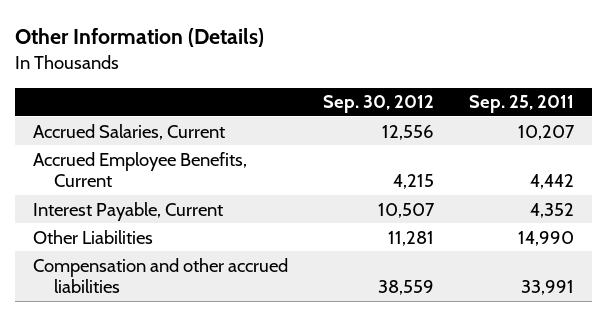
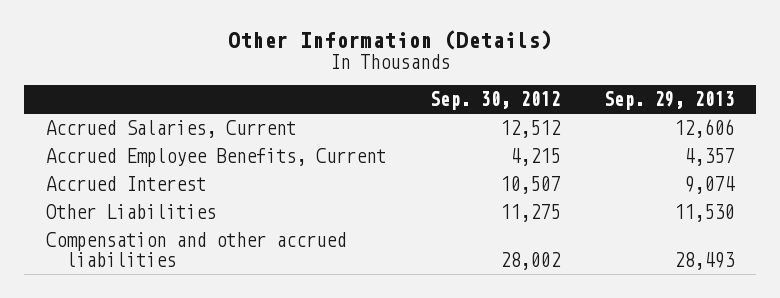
[469,95,575,114] Sep. 25, 2011 -> none
none -> [603,91,734,111] Sep. 29, 2013
[382,124,435,140] 12,556 -> [499,120,561,139] 12,512
[32,201,223,221] Interest Payable, Current -> [45,176,206,192] Accrued Interest
[388,230,435,246] 11,281 -> [499,204,560,223] 11,275
[378,280,435,296] 38,559 -> [499,252,561,271] 28,002

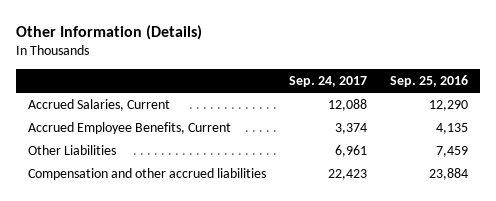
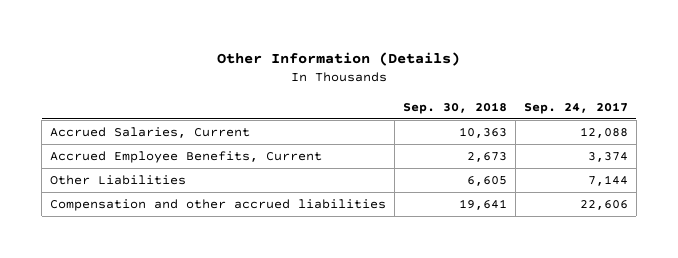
[390,75,469,88] Sep. 25, 2016 -> none
none -> [403,101,508,114] Sep. 30, 2018
[334,145,367,158] 6,961 -> [587,175,628,187] 7,144
[327,169,367,181] 22,423 -> [579,200,628,211] 22,606

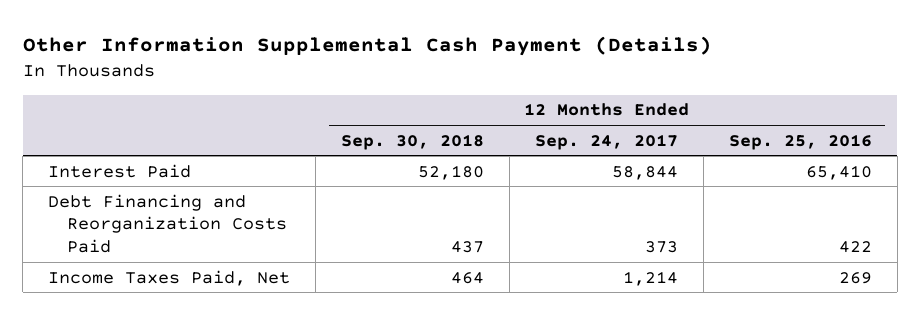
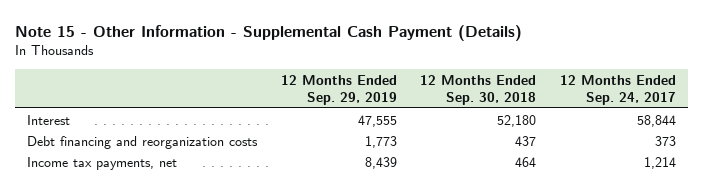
[22,36,712,57] Other Information Supplemental Cash Payment (Details) -> [15,24,523,41] Note 15 - Other Information - Supplemental Cash Payment (Details)
[728,133,872,150] Sep. 25, 2016 -> none
none -> [280,74,397,106] 12 Months Ended Sep. 29, 2019
[48,163,192,178] Interest Paid -> [27,114,71,125] Interest
[48,193,287,254] Debt Financing and Reorganization Costs Paid -> [27,135,259,149] Debt financing and reorganization costs
[48,269,291,286] Income Taxes Paid, Net -> [27,156,178,170] Income tax payments, net

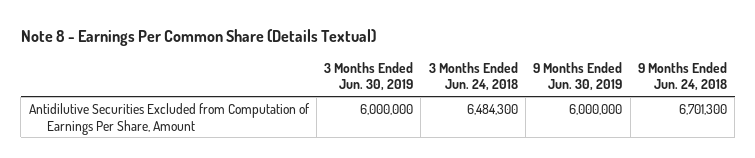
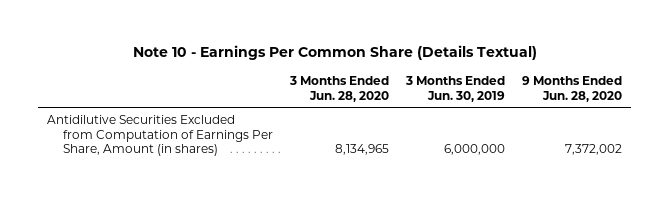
[20,29,376,47] Note 8 - Earnings Per Common Share (Details Textual) -> [132,45,537,61] Note 10 - Earnings Per Common Share (Details Textual)
[428,61,518,92] 3 Months Ended Jun. 24, 2018 -> none
[533,61,623,92] 9 Months Ended Jun. 30, 2019 -> none
[637,61,727,92] 9 Months Ended Jun. 24, 2018 -> none
none -> [288,76,389,103] 3 Months Ended Jun. 28, 2020
none -> [522,76,623,103] 9 Months Ended Jun. 28, 2020
[28,102,310,135] Antidilutive Securities Excluded from Computation of Earnings Per Share, Amount -> [47,114,273,157] Antidilutive Securities Excluded from Computation of Earnings Per Share, Amount (in shares)

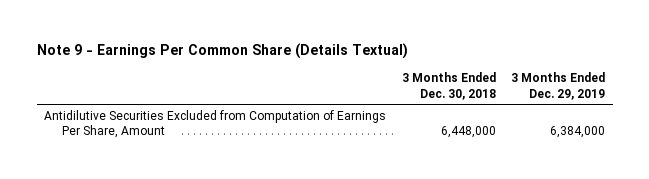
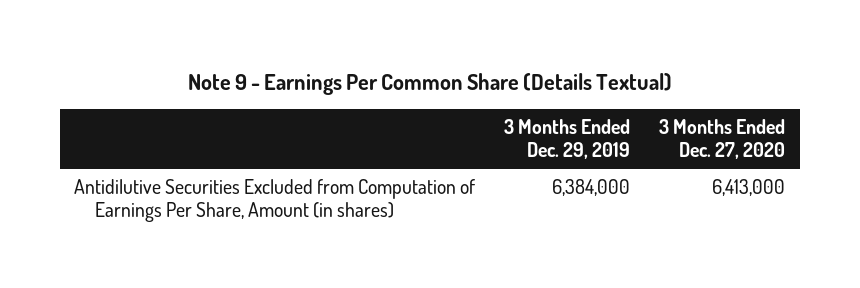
[401,72,496,100] 3 Months Ended Dec. 30, 2018 -> none
none -> [659,118,786,160] 3 Months Ended Dec. 27, 2020
[44,110,387,139] Antidilutive Securities Excluded from Computation of Earnings Per Share, Amount -> [74,178,476,223] Antidilutive Securities Excluded from Computation of Earnings Per Share, Amount (in shares)

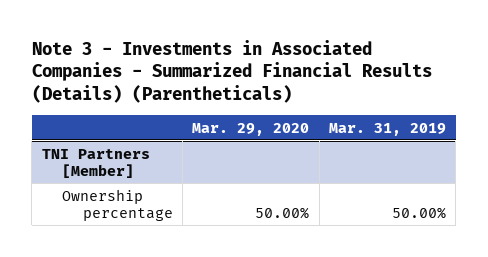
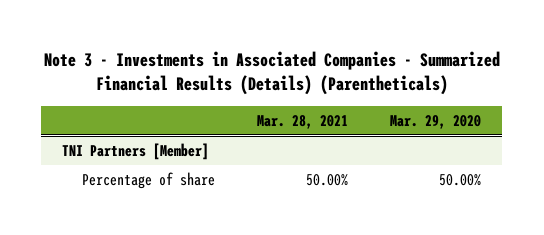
[329,122,447,136] Mar. 31, 2019 -> none
none -> [257,114,349,129] Mar. 28, 2021
[62,188,173,221] Ownership percentage -> [82,171,216,189] Percentage of share

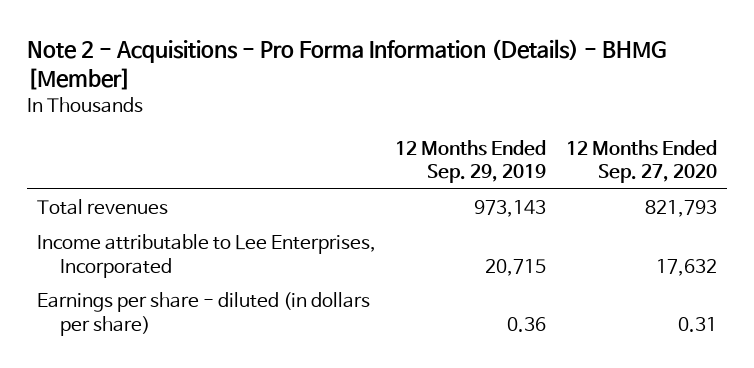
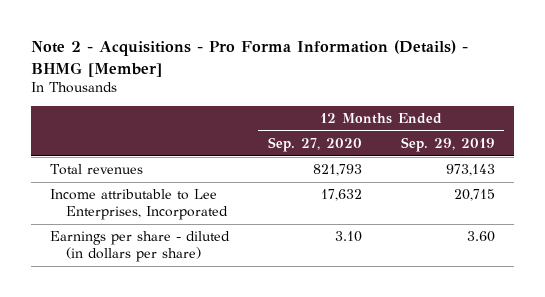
[507,316,547,332] 0.36 -> [466,231,495,243] 3.60
[677,316,717,332] 0.31 -> [334,231,362,243] 3.10

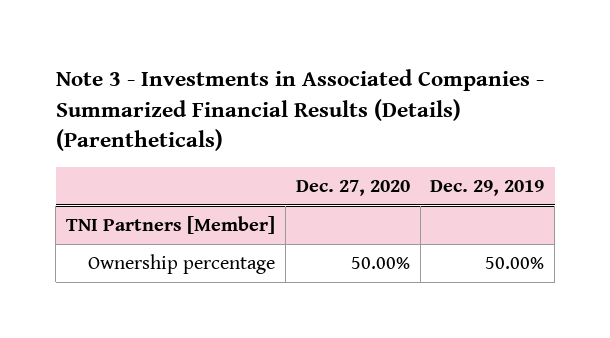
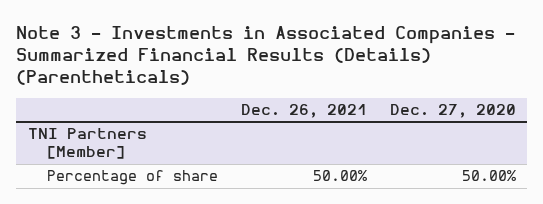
[430,180,545,197] Dec. 29, 2019 -> none
none -> [240,103,367,118] Dec. 26, 2021
[88,253,276,274] Ownership percentage -> [47,170,219,186] Percentage of share

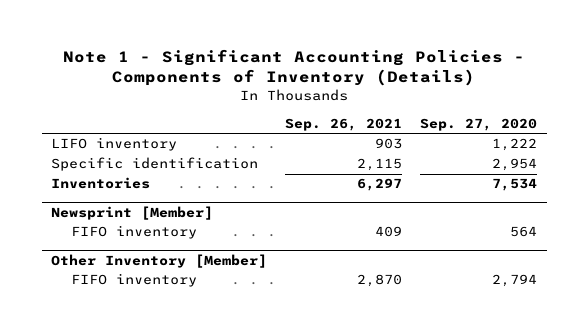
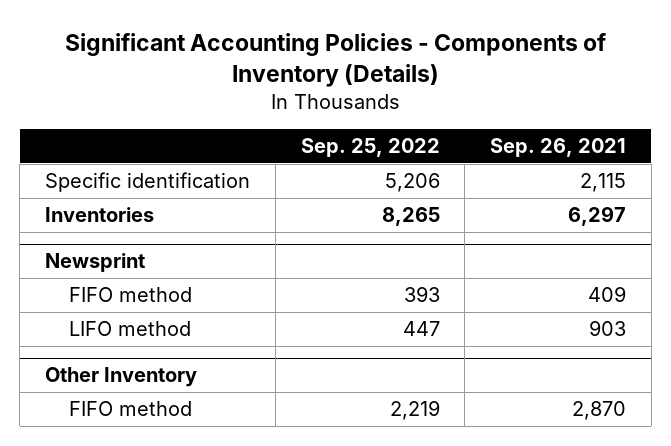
[63,49,526,87] Note 1 - Significant Accounting Policies - Components of Inventory (Details) -> [64,33,606,88] Significant Accounting Policies - Components of Inventory (Details)
[420,117,538,131] Sep. 27, 2020 -> none
none -> [300,138,440,158] Sep. 25, 2022
[50,137,177,152] LIFO inventory -> none
[50,205,213,220] Newsprint [Member] -> [45,253,146,273] Newsprint
[70,225,197,240] FIFO inventory -> [69,287,193,303] FIFO method
none -> [69,321,192,337] LIFO method
[50,253,267,268] Other Inventory [Member] -> [45,367,198,388] Other Inventory
[70,273,197,288] FIFO inventory -> [69,401,193,417] FIFO method

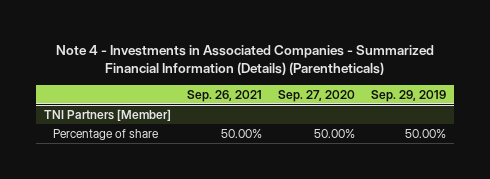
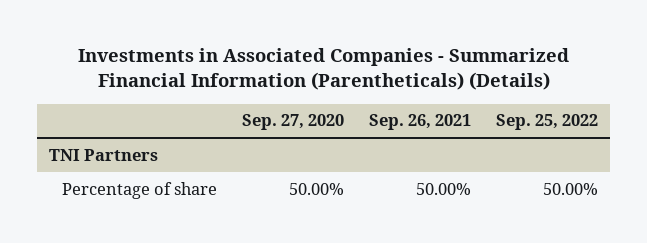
[56,44,435,76] Note 4 - Investments in Associated Companies - Summarized Financial Information (Details) (Parentheticals) -> [77,48,569,91] Investments in Associated Companies - Summarized Financial Information (Parentheticals) (Details)
[371,89,447,102] Sep. 29, 2019 -> none
none -> [495,114,598,131] Sep. 25, 2022
[44,108,172,121] TNI Partners [Member] -> [49,148,159,161] TNI Partners

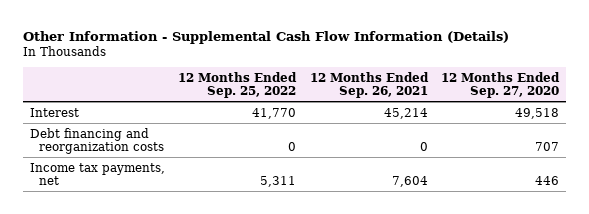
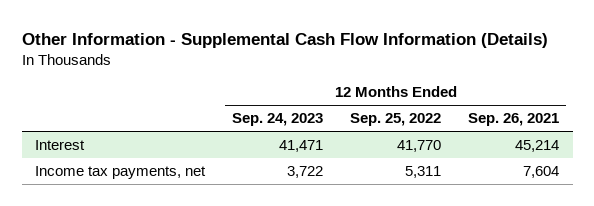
[441,71,561,98] 12 Months Ended Sep. 27, 2020 -> none
none -> [232,113,324,127] Sep. 24, 2023
[29,127,164,154] Debt financing and reorganization costs -> none

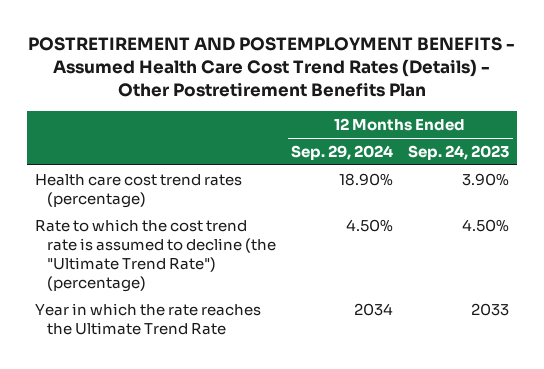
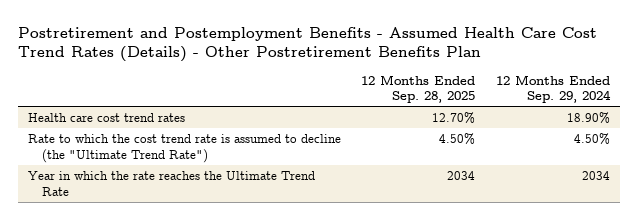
[27,37,515,98] POSTRETIREMENT AND POSTEMPLOYMENT BENEFITS - Assumed Health Care Cost Trend Rates (Details) - Other Postretirement Benefits Plan -> [18,26,598,63] Postretirement and Postemployment Benefits - Assumed Health Care Cost Trend Rates (Details) - Other Postretirement Benefits Plan
[408,144,510,160] Sep. 24, 2023 -> none
none -> [361,74,476,104] 12 Months Ended Sep. 28, 2025
[34,173,242,208] Health care cost trend rates (percentage) -> [28,112,186,122] Health care cost trend rates
[34,218,277,293] Rate to which the cost trend rate is assumed to decline (the "Ultimate Trend Rate") (percentage) -> [28,133,342,163] Rate to which the cost trend rate is assumed to decline (the "Ultimate Trend Rate")

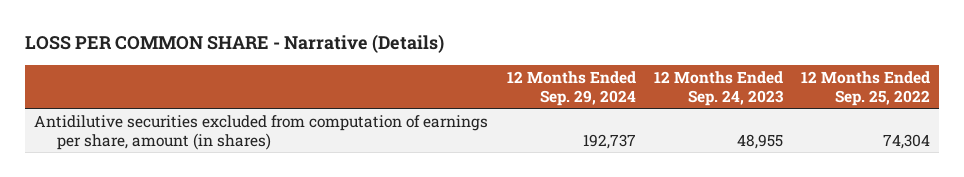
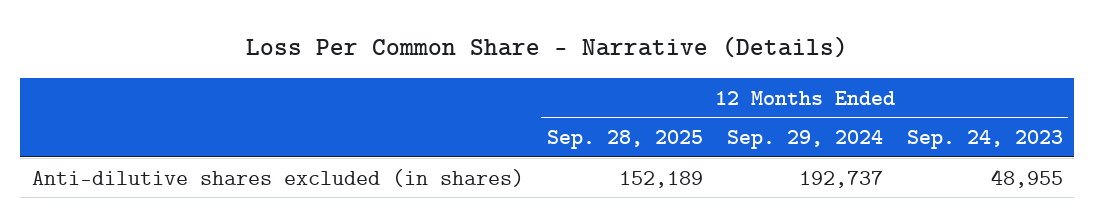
[25,34,445,54] LOSS PER COMMON SHARE - Narrative (Details) -> [246,36,849,59] Loss Per Common Share - Narrative (Details)
[800,70,930,106] 12 Months Ended Sep. 25, 2022 -> none
none -> [547,129,704,149] Sep. 28, 2025
[34,114,489,150] Antidilutive securities excluded from computation of earnings per share, amount (in shares) -> [31,168,524,187] Anti-dilutive shares excluded (in shares)

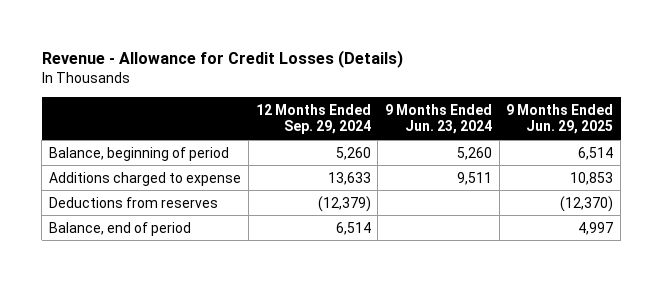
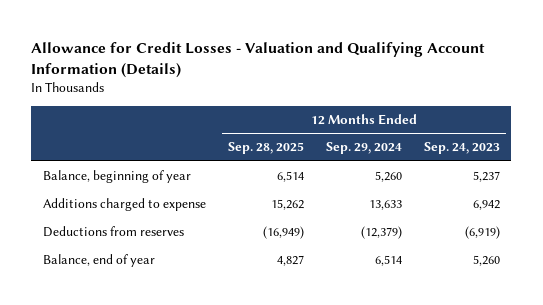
[41,49,403,68] Revenue - Allowance for Credit Losses (Details) -> [31,41,486,78] Allowance for Credit Losses - Valuation and Qualifying Account Information (Details)
[384,103,492,135] 9 Months Ended Jun. 23, 2024 -> none
[506,103,614,135] 9 Months Ended Jun. 29, 2025 -> none
none -> [227,142,304,155] Sep. 28, 2025
none -> [424,142,501,155] Sep. 24, 2023
[49,146,230,161] Balance, beginning of period -> [42,170,191,184] Balance, beginning of year
[49,221,192,236] Balance, end of period -> [42,254,155,268] Balance, end of year

